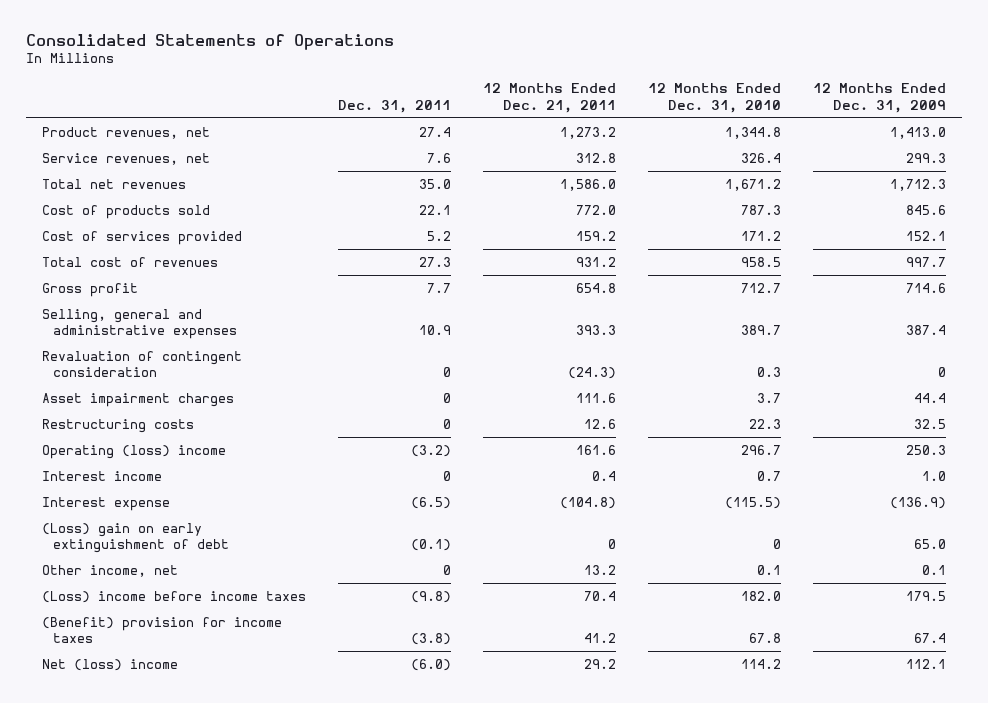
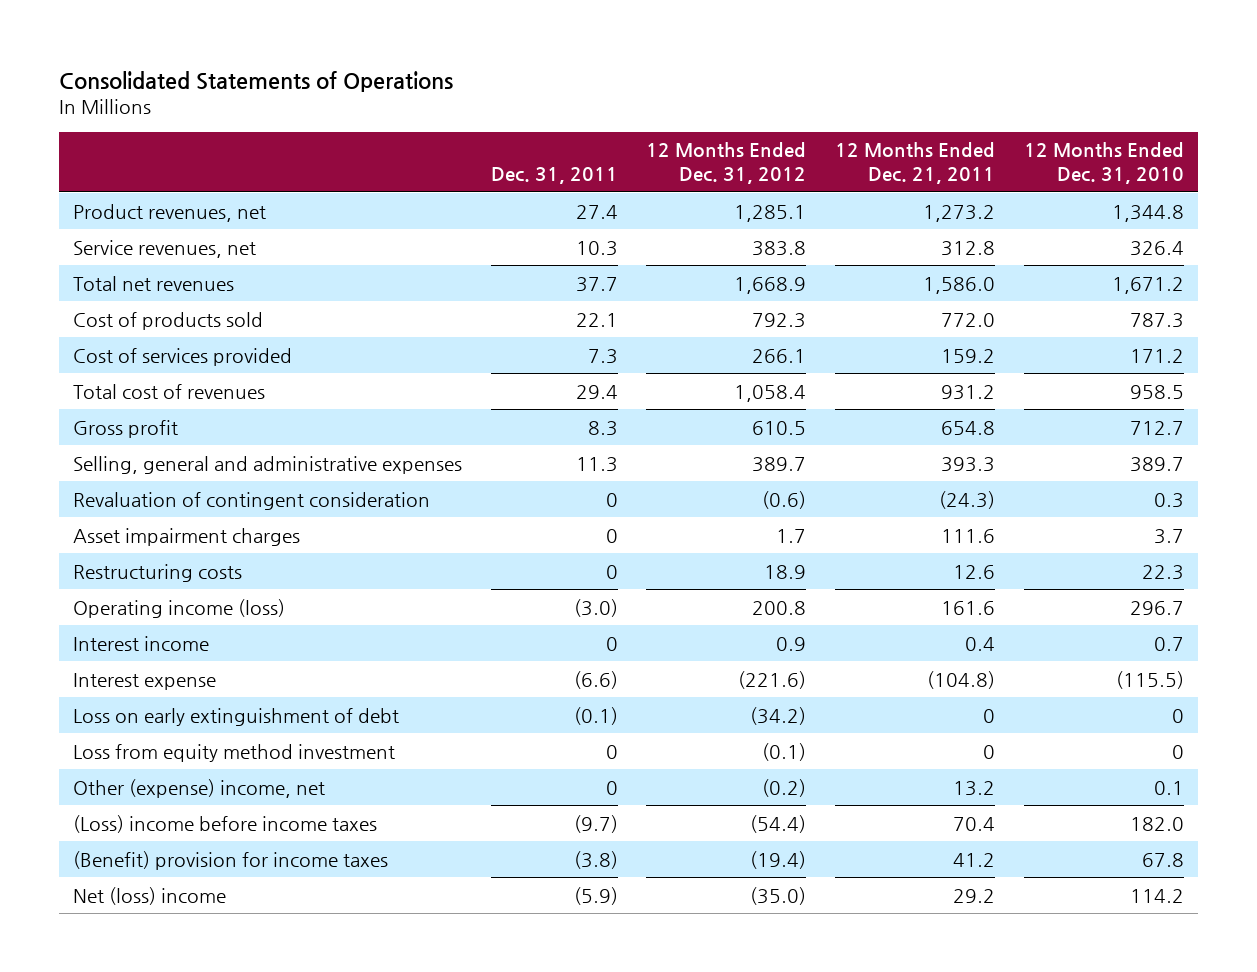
[813,83,947,113] 12 Months Ended Dec. 31, 2009 -> none
none -> [646,142,807,185] 12 Months Ended Dec. 31, 2012
[426,152,451,163] 7.6 -> [575,240,618,256] 10.3
[418,178,451,189] 35.0 -> [575,276,618,292] 37.7
[426,230,451,241] 5.2 -> [587,348,618,364] 7.3
[418,256,451,267] 27.3 -> [575,384,618,399] 29.4
[426,282,451,293] 7.7 -> [587,420,618,436] 8.3
[418,325,451,336] 10.9 -> [575,456,618,472] 11.3
[41,444,226,459] Operating (loss) income -> [73,598,286,618] Operating income (loss)
[410,444,451,457] (3.2) -> [573,598,618,617] (3.0)
[410,496,451,509] (6.5) -> [573,670,618,689] (6.6)
[41,522,230,554] (Loss) gain on early extinguishment of debt -> [73,707,400,726] Loss on early extinguishment of debt
none -> [73,743,396,762] Loss from equity method investment
[41,564,178,577] Other income, net -> [73,778,326,798] Other (expense) income, net
[410,590,451,603] (9.8) -> [573,814,618,833] (9.7)
[410,658,451,671] (6.0) -> [573,886,618,905] (5.9)

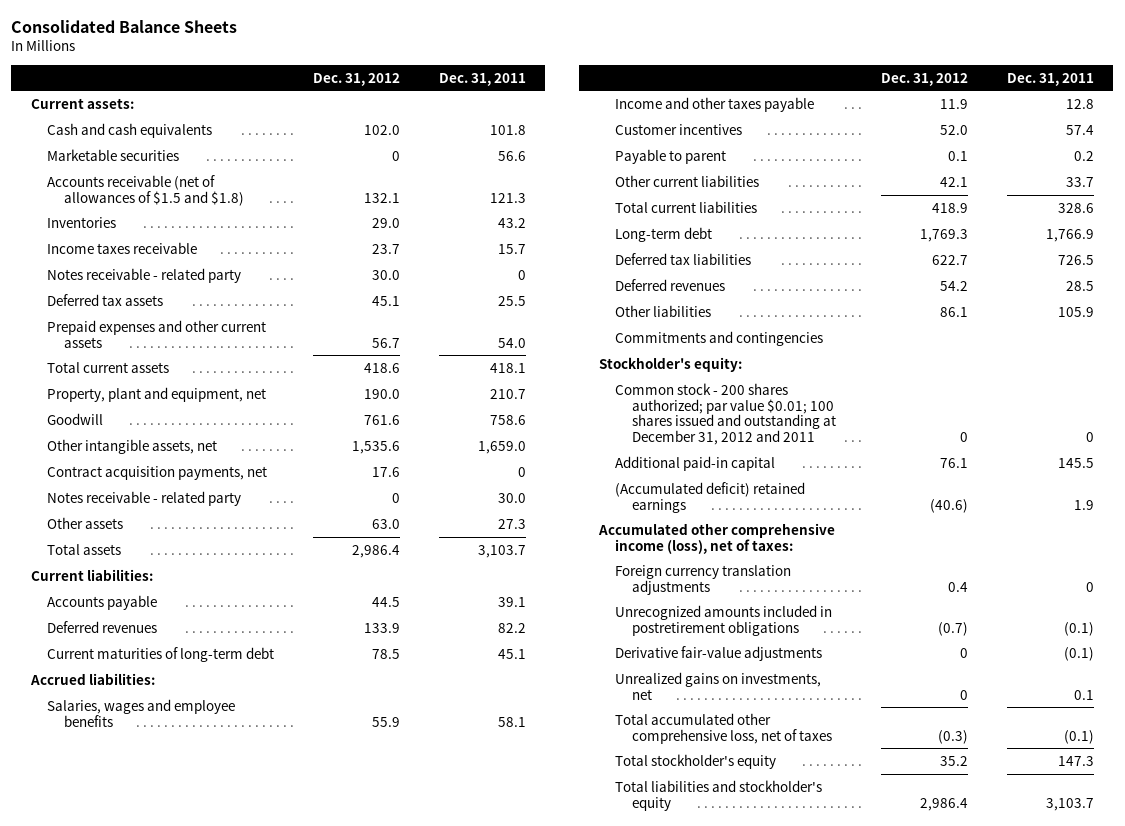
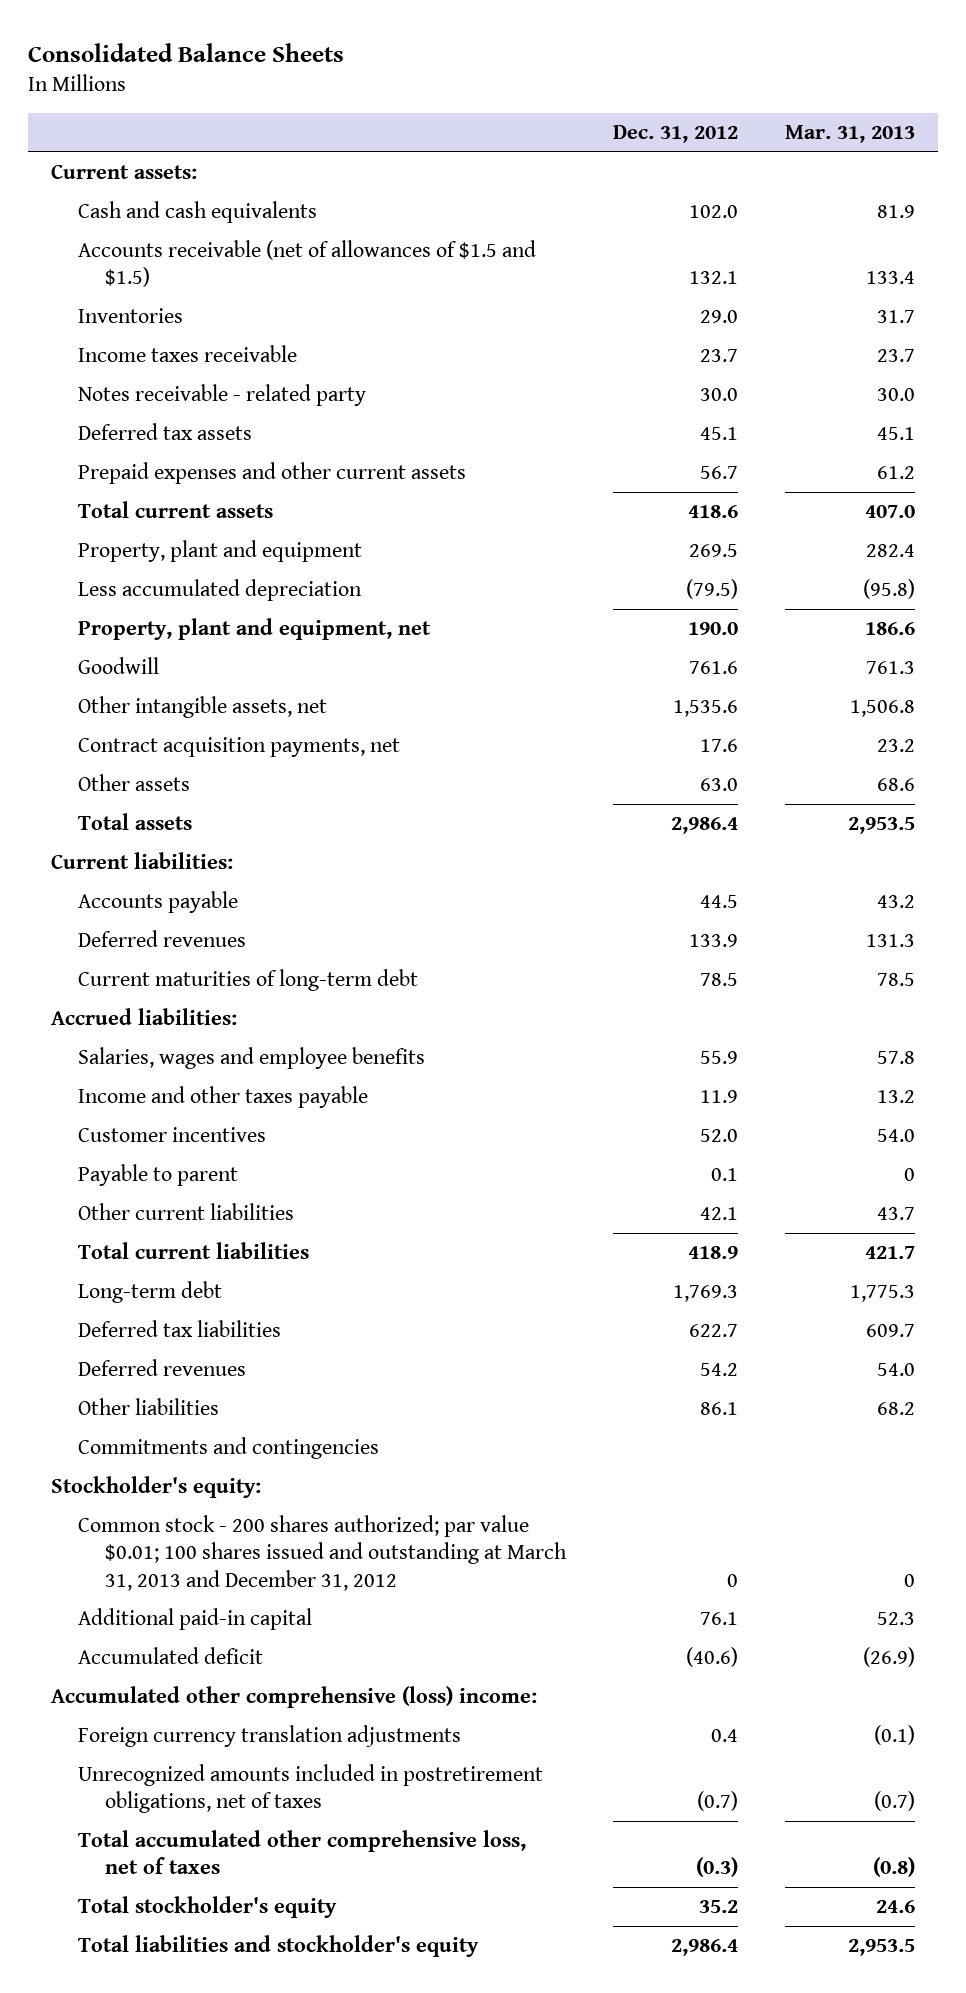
[438,72,526,86] Dec. 31, 2011 -> none
none -> [784,125,915,144] Mar. 31, 2013
[47,148,180,161] Marketable securities -> none
[47,174,244,206] Accounts receivable (net of allowances of $1.5 and $1.8) -> [78,240,537,288] Accounts receivable (net of allowances of $1.5 and $1.5)
none -> [78,540,363,563] Property, plant and equipment
none -> [78,579,363,602] Less accumulated depreciation
[47,490,242,506] Notes receivable - related party -> none
[615,382,836,446] Common stock - 200 shares authorized; par value $0.01; 100 shares issued and outstanding at December 31, 2012 and 2011 -> [78,1515,568,1591] Common stock - 200 shares authorized; par value $0.01; 100 shares issued and outstanding at March 31, 2013 and December 31, 2012
[615,481,806,513] (Accumulated deficit) retained earnings -> [78,1647,264,1665] Accumulated deficit
[597,522,835,554] Accumulated other comprehensive income (loss), net of taxes: -> [51,1686,538,1709] Accumulated other comprehensive (loss) income:
[615,645,823,661] Derivative fair-value adjustments -> none
[615,671,822,700] Unrealized gains on investments, net -> none
[615,604,833,636] Unrecognized amounts included in postretirement obligations -> [78,1764,544,1814] Unrecognized amounts included in postretirement obligations, net of taxes

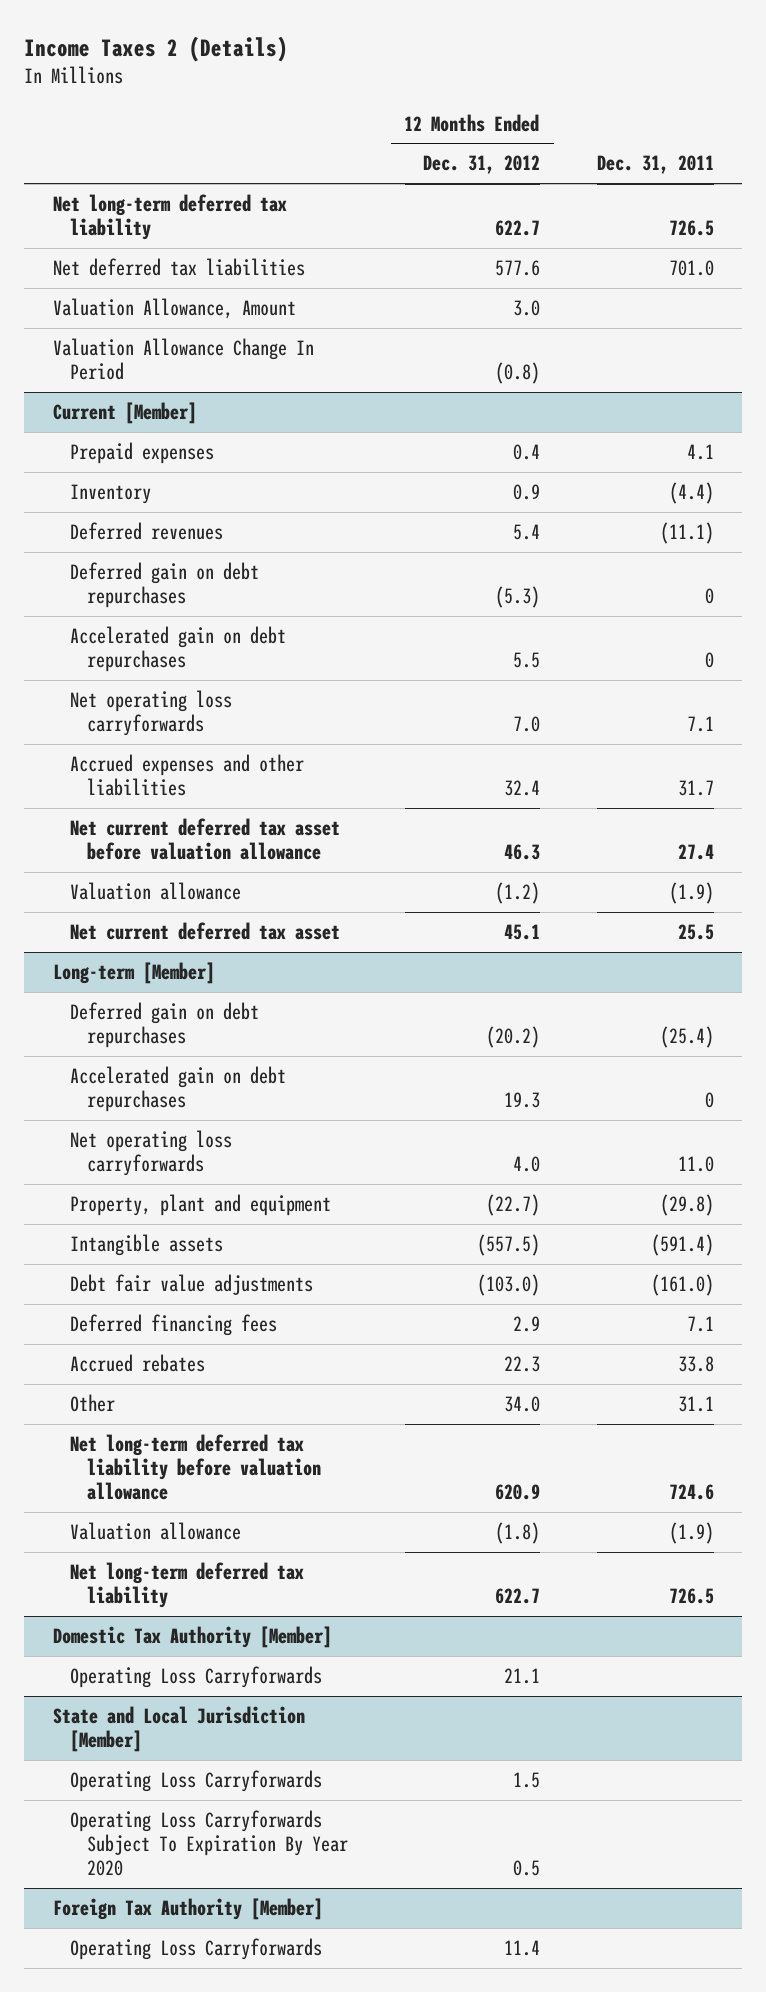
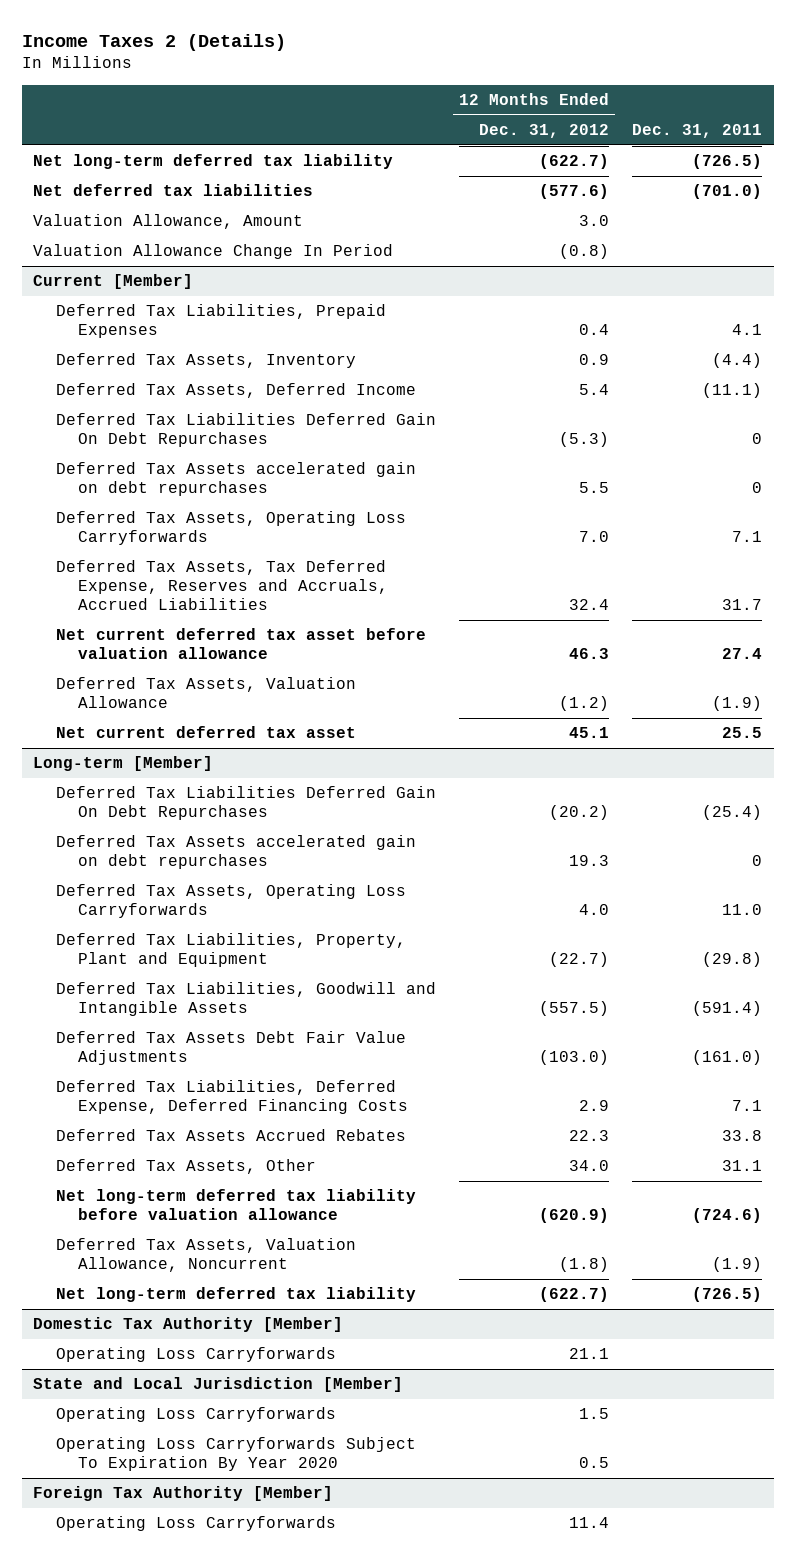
[494,219,540,236] 622.7 -> [538,154,609,170] (622.7)
[668,219,714,236] 726.5 -> [692,154,763,170] (726.5)
[494,260,540,277] 577.6 -> [538,184,609,200] (577.6)
[668,260,714,277] 701.0 -> [692,184,763,200] (701.0)
[69,442,214,465] Prepaid expenses -> [55,304,386,339] Deferred Tax Liabilities, Prepaid Expenses
[69,484,151,505] Inventory -> [55,353,356,369] Deferred Tax Assets, Inventory
[69,522,223,541] Deferred revenues -> [55,383,416,399] Deferred Tax Assets, Deferred Income
[69,562,259,608] Deferred gain on debt repurchases -> [55,413,436,448] Deferred Tax Liabilities Deferred Gain On Debt Repurchases
[69,626,286,672] Accelerated gain on debt repurchases -> [55,462,416,497] Deferred Tax Assets accelerated gain on debt repurchases
[69,690,232,736] Net operating loss carryforwards -> [55,511,406,546] Deferred Tax Assets, Operating Loss Carryforwards
[69,754,304,796] Accrued expenses and other liabilities -> [55,560,389,610] Deferred Tax Assets, Tax Deferred Expense, Reserves and Accruals, Accrued Liabilities
[69,882,241,901] Valuation allowance -> [55,677,356,709] Deferred Tax Assets, Valuation Allowance
[69,1002,259,1048] Deferred gain on debt repurchases -> [55,786,436,821] Deferred Tax Liabilities Deferred Gain On Debt Repurchases
[69,1066,286,1112] Accelerated gain on debt repurchases -> [55,835,416,870] Deferred Tax Assets accelerated gain on debt repurchases
[69,1130,232,1176] Net operating loss carryforwards -> [55,884,406,919] Deferred Tax Assets, Operating Loss Carryforwards
[69,1194,331,1217] Property, plant and equipment -> [55,933,406,968] Deferred Tax Liabilities, Property, Plant and Equipment
[69,1234,223,1257] Intangible assets -> [55,982,436,1017] Deferred Tax Liabilities, Goodwill and Intangible Assets
[69,1274,313,1296] Debt fair value adjustments -> [55,1031,406,1066] Deferred Tax Assets Debt Fair Value Adjustments
[69,1314,277,1337] Deferred financing fees -> [55,1080,409,1115] Deferred Tax Liabilities, Deferred Expense, Deferred Financing Costs
[69,1354,205,1373] Accrued rebates -> [55,1129,406,1142] Deferred Tax Assets Accrued Rebates
[69,1394,115,1413] Other -> [55,1159,316,1175] Deferred Tax Assets, Other
[494,1483,540,1500] 620.9 -> [538,1208,609,1224] (620.9)
[668,1483,714,1500] 724.6 -> [692,1208,763,1224] (724.6)
[69,1522,241,1541] Valuation allowance -> [55,1238,356,1273] Deferred Tax Assets, Valuation Allowance, Noncurrent
[494,1587,540,1604] 622.7 -> [538,1287,609,1303] (622.7)
[668,1587,714,1604] 726.5 -> [692,1287,763,1303] (726.5)

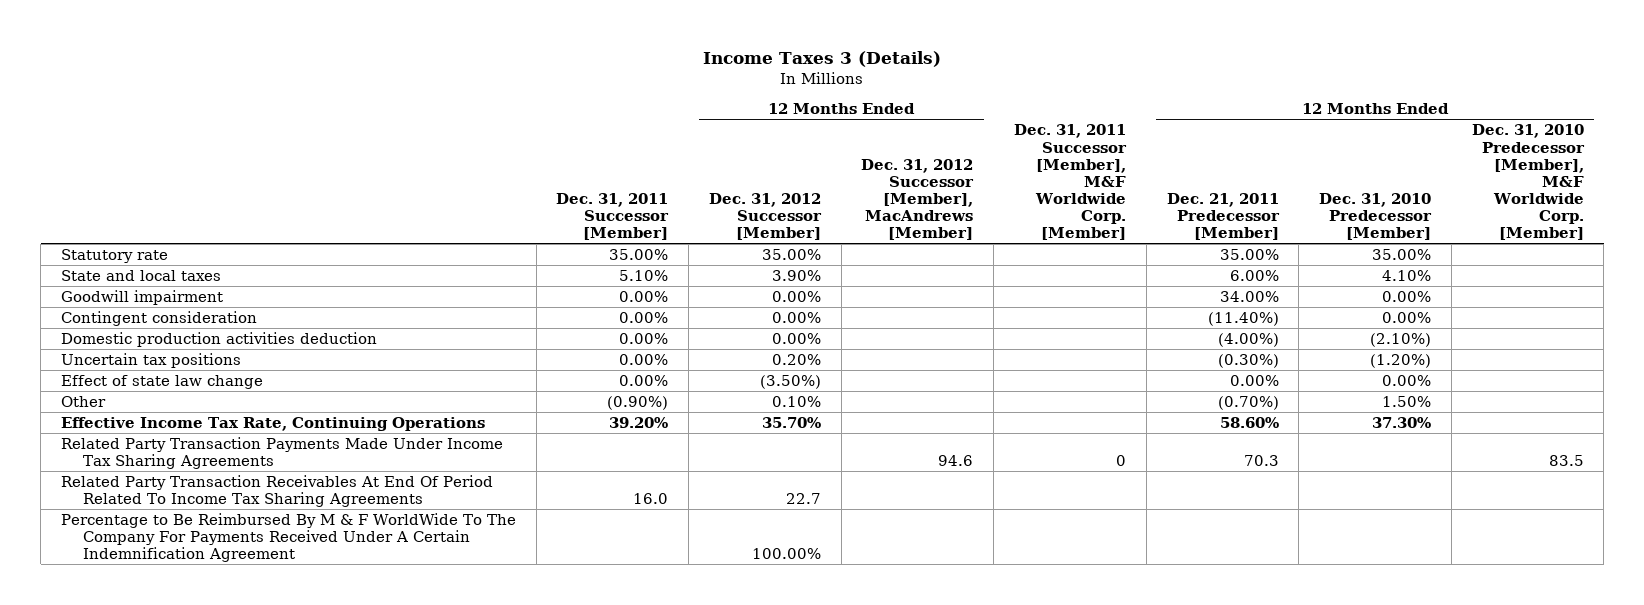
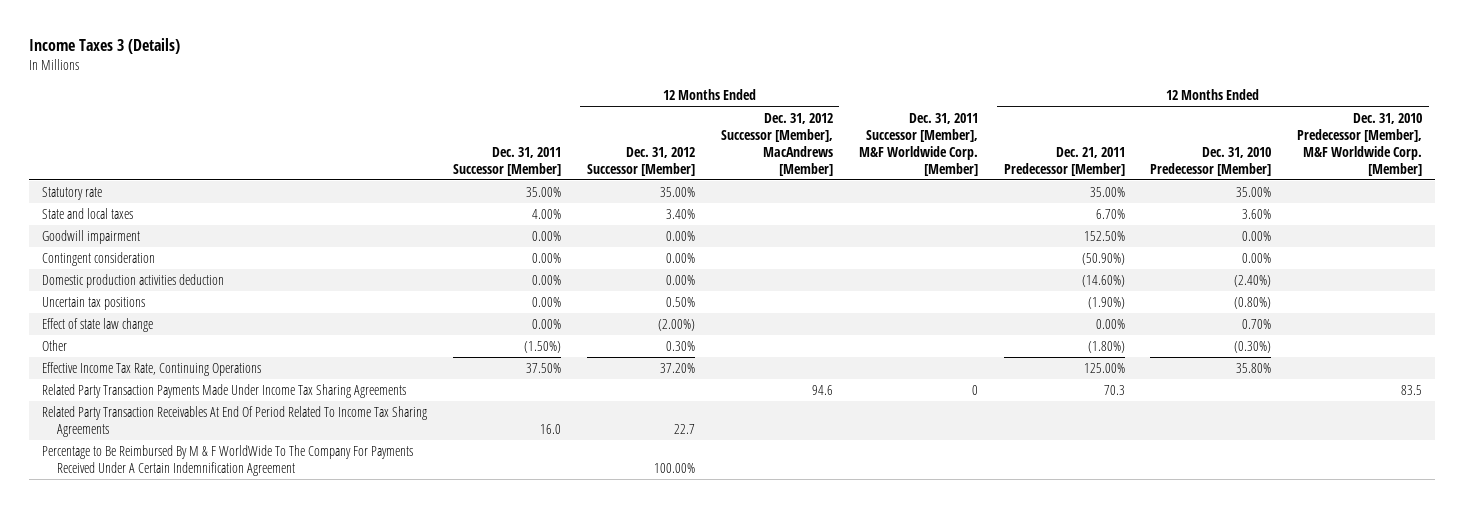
[619,269,669,281] 5.10% -> [531,209,561,220] 4.00%
[771,269,821,281] 3.90% -> [665,209,695,220] 3.40%
[1229,269,1279,281] 6.00% -> [1095,209,1125,220] 6.70%
[1382,269,1432,281] 4.10% -> [1242,209,1272,220] 3.60%
[1219,290,1279,302] 34.00% -> [1083,231,1125,242] 152.50%
[1207,311,1279,326] (11.40%) -> [1081,253,1125,266] (50.90%)
[1217,332,1279,347] (4.00%) -> [1081,275,1125,288] (14.60%)
[1370,332,1432,347] (2.10%) -> [1234,275,1272,288] (2.40%)
[771,353,821,365] 0.20% -> [665,297,695,308] 0.50%
[1217,353,1279,368] (0.30%) -> [1087,297,1125,310] (1.90%)
[1370,353,1432,368] (1.20%) -> [1234,297,1272,310] (0.80%)
[759,374,821,389] (3.50%) -> [657,319,695,332] (2.00%)
[1382,374,1432,386] 0.00% -> [1242,319,1272,330] 0.70%
[607,395,669,410] (0.90%) -> [523,341,561,354] (1.50%)
[771,395,821,407] 0.10% -> [665,341,695,352] 0.30%
[1217,395,1279,410] (0.70%) -> [1087,341,1125,354] (1.80%)
[1382,395,1432,407] 1.50% -> [1234,341,1272,354] (0.30%)
[609,416,669,428] 39.20% -> [525,363,561,374] 37.50%
[761,416,821,428] 35.70% -> [659,363,695,374] 37.20%
[1219,416,1279,428] 58.60% -> [1083,363,1125,374] 125.00%
[1372,416,1432,428] 37.30% -> [1236,363,1272,374] 35.80%

